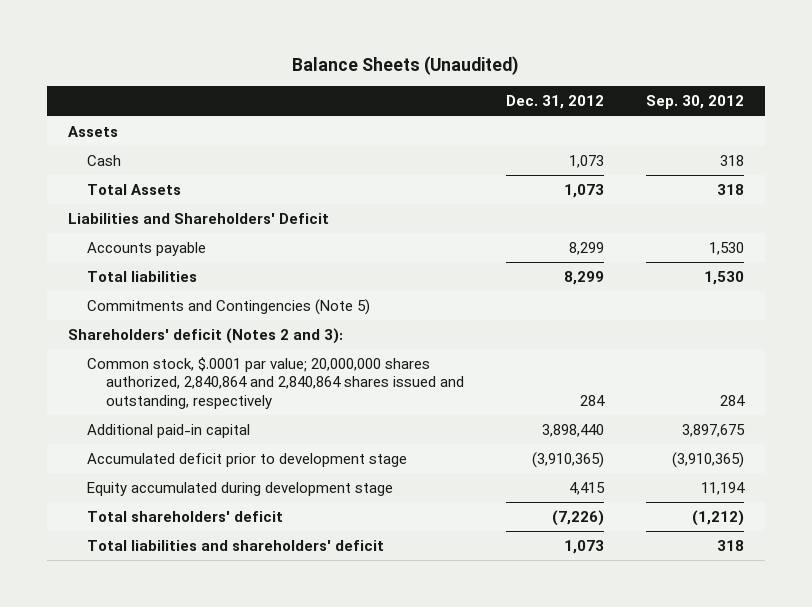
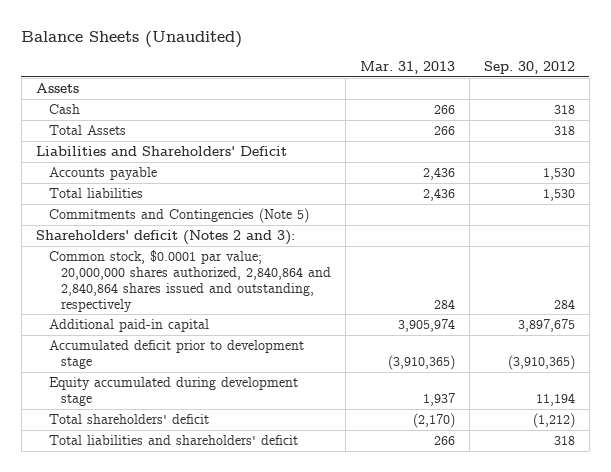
[506,95,605,110] Dec. 31, 2012 -> none
none -> [360,61,456,75] Mar. 31, 2013
[87,357,464,409] Common stock, $.0001 par value; 20,000,000 shares authorized, 2,840,864 and 2,840,864 shares issued and outstanding, respectively -> [48,250,332,312] Common stock, $0.0001 par value; 20,000,000 shares authorized, 2,840,864 and 2,840,864 shares issued and outstanding, respectively

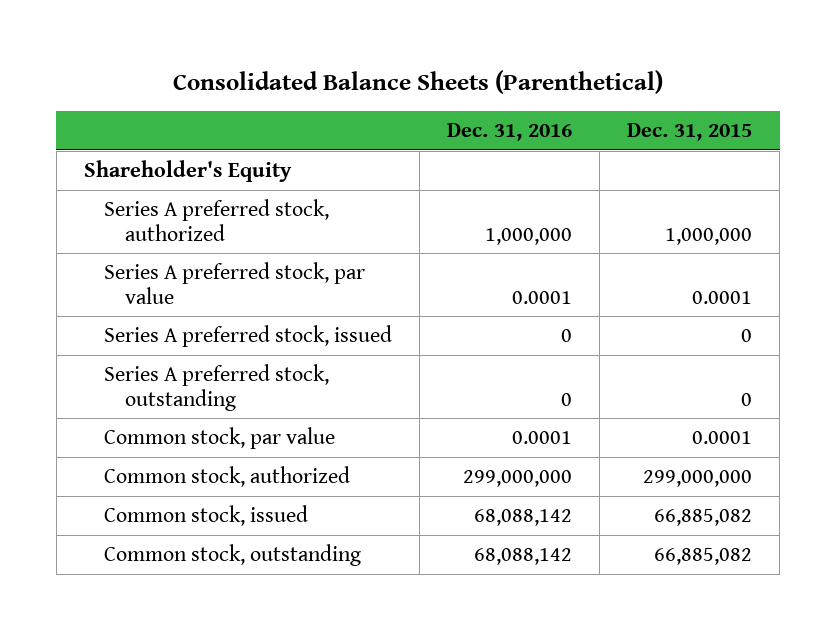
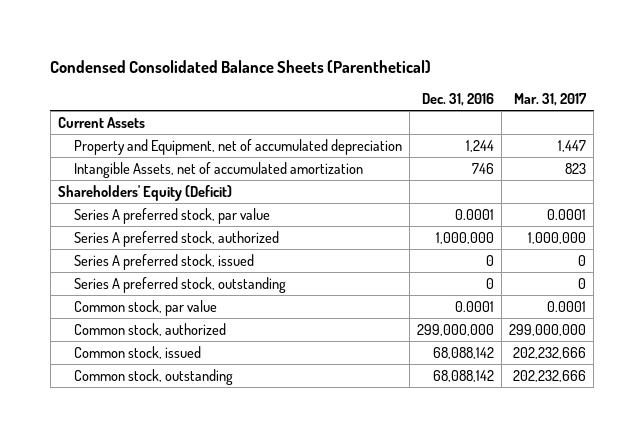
[173,69,664,94] Consolidated Balance Sheets (Parenthetical) -> [50,59,432,73] Condensed Consolidated Balance Sheets (Parenthetical)
[627,123,753,142] Dec. 31, 2015 -> none
none -> [514,92,588,106] Mar. 31, 2017
none -> [57,116,145,128] Current Assets
none -> [73,138,402,155] Property and Equipment, net of accumulated depreciation
none -> [73,161,363,178] Intangible Assets, net of accumulated amortization
[83,159,292,182] Shareholder's Equity -> [57,184,232,201] Shareholders' Equity (Deficit)
[104,198,330,241] Series A preferred stock, authorized -> [73,230,279,247] Series A preferred stock, authorized

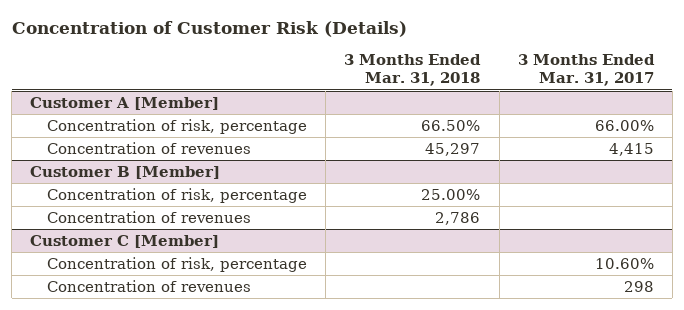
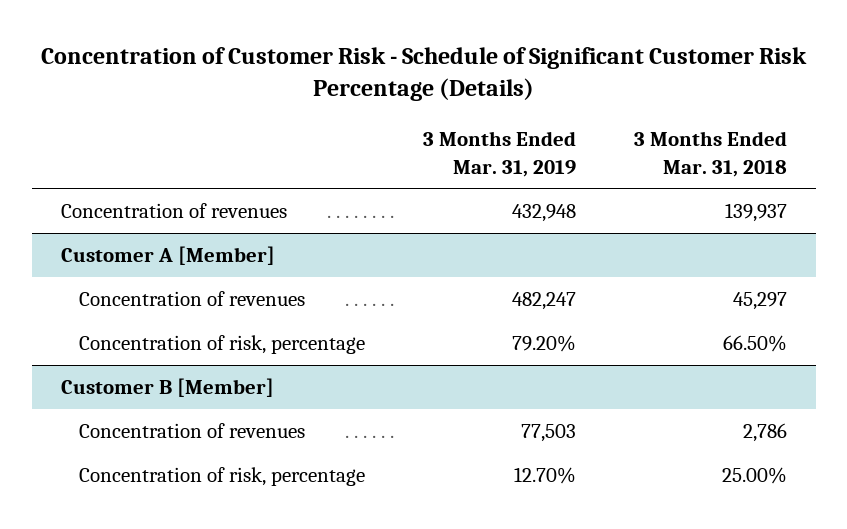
[11,20,407,37] Concentration of Customer Risk (Details) -> [40,47,807,102] Concentration of Customer Risk - Schedule of Significant Customer Risk Percentage (Details)
[517,53,655,87] 3 Months Ended Mar. 31, 2017 -> none
none -> [422,131,576,177] 3 Months Ended Mar. 31, 2019
none -> [60,203,287,219] Concentration of revenues
[47,118,308,134] Concentration of risk, percentage -> [78,335,365,355] Concentration of risk, percentage
[30,234,220,248] Customer C [Member] -> none
[47,256,308,272] Concentration of risk, percentage -> none
[47,279,252,292] Concentration of revenues -> none
[47,187,308,203] Concentration of risk, percentage -> [78,467,365,487] Concentration of risk, percentage

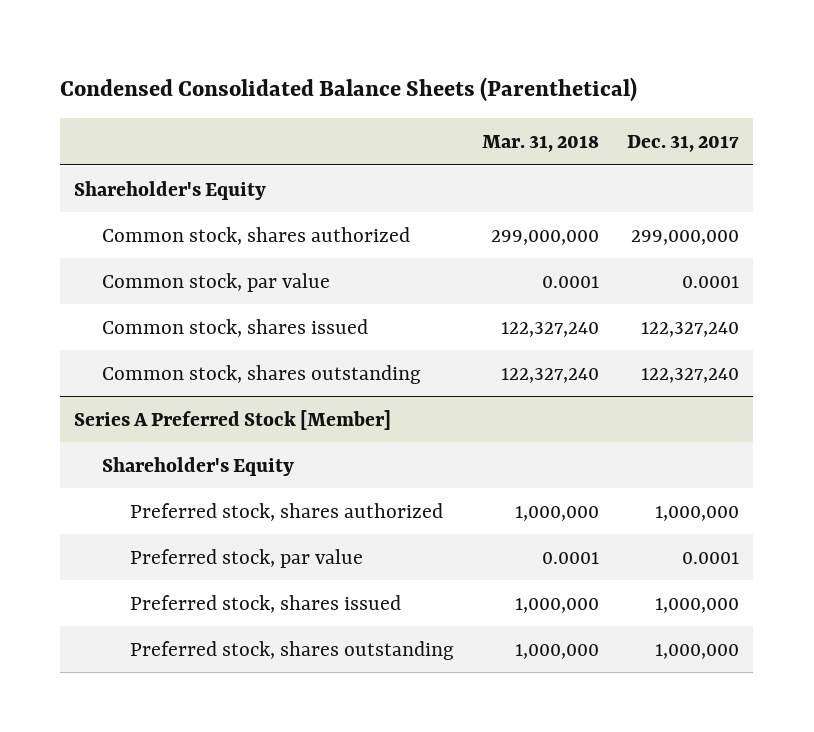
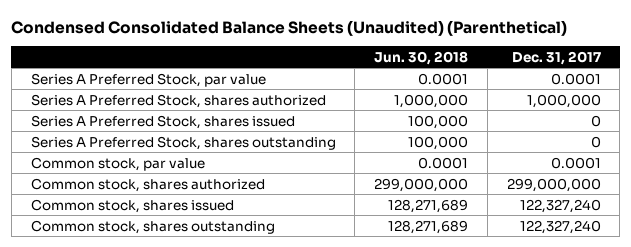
[60,76,638,102] Condensed Consolidated Balance Sheets (Parenthetical) -> [11,19,568,36] Condensed Consolidated Balance Sheets (Unaudited) (Parenthetical)
[482,134,600,152] Mar. 31, 2018 -> none
none -> [374,50,469,65] Jun. 30, 2018
[74,180,267,200] Shareholder's Equity -> none
none -> [30,72,266,87] Series A Preferred Stock, par value
none -> [30,93,326,108] Series A Preferred Stock, shares authorized
none -> [30,114,295,129] Series A Preferred Stock, shares issued
none -> [30,135,336,150] Series A Preferred Stock, shares outstanding
[102,226,411,245] Common stock, shares authorized -> [30,177,265,192] Common stock, shares authorized
[74,409,392,430] Series A Preferred Stock [Member] -> none
[102,456,295,476] Shareholder's Equity -> none
[129,502,443,521] Preferred stock, shares authorized -> none
[129,548,363,568] Preferred stock, par value -> none
[129,594,401,613] Preferred stock, shares issued -> none
[129,640,454,660] Preferred stock, shares outstanding -> none

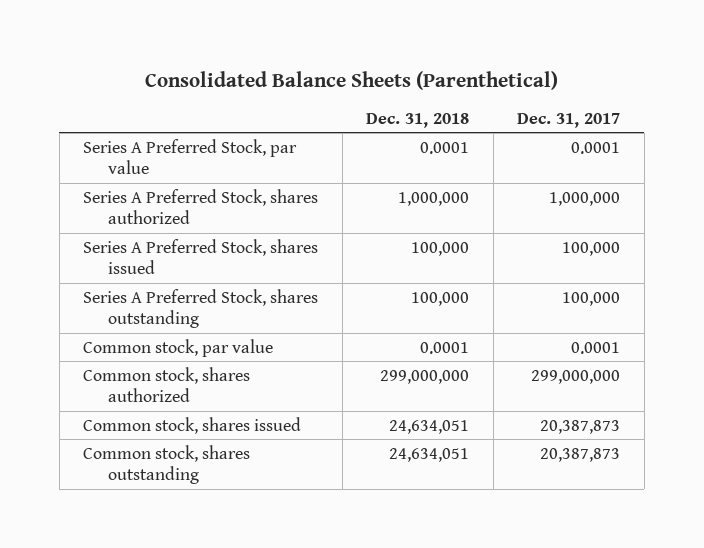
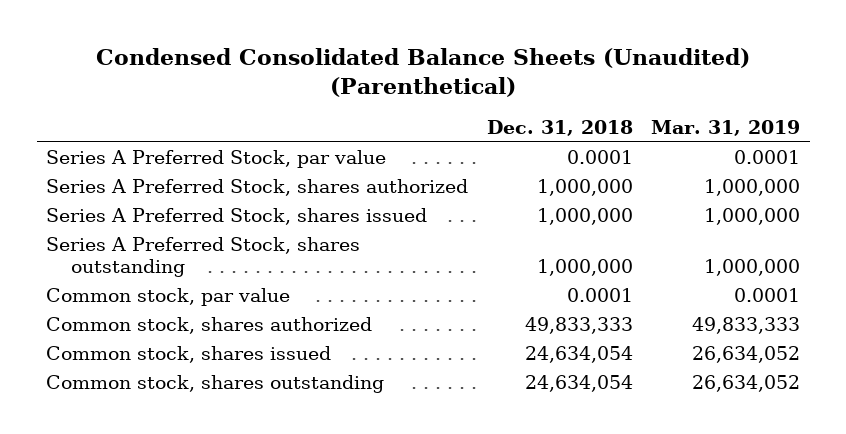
[144,70,558,90] Consolidated Balance Sheets (Parenthetical) -> [96,48,751,98] Condensed Consolidated Balance Sheets (Unaudited) (Parenthetical)
[517,112,621,128] Dec. 31, 2017 -> none
none -> [651,119,801,136] Mar. 31, 2019
[411,241,470,256] 100,000 -> [536,208,633,226] 1,000,000
[411,291,470,306] 100,000 -> [536,259,633,277] 1,000,000
[380,369,470,384] 299,000,000 -> [524,317,633,335] 49,833,333
[389,419,470,434] 24,634,051 -> [524,346,633,364] 24,634,054
[389,447,470,462] 24,634,051 -> [524,375,633,393] 24,634,054

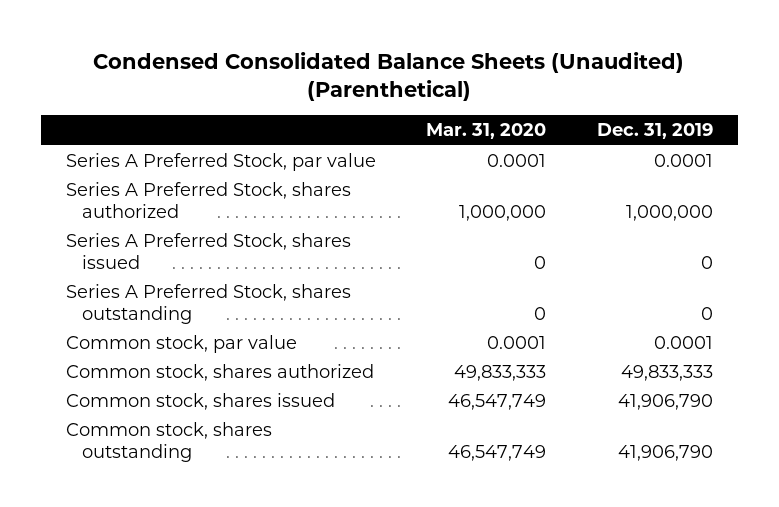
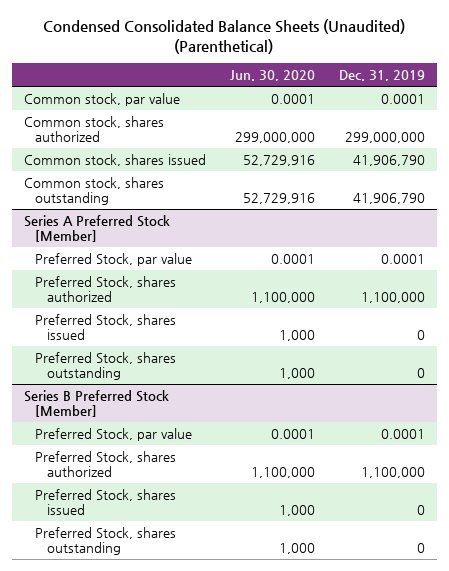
[426,123,547,140] Mar. 31, 2020 -> none
none -> [229,70,315,82] Jun. 30, 2020
[65,152,376,171] Series A Preferred Stock, par value -> none
[65,181,351,219] Series A Preferred Stock, shares authorized -> none
[65,232,351,270] Series A Preferred Stock, shares issued -> none
[65,283,351,325] Series A Preferred Stock, shares outstanding -> none
[620,364,713,381] 49,833,333 -> [345,132,426,144] 299,000,000
none -> [23,215,170,243] Series A Preferred Stock [Member]
none -> [35,253,193,267] Preferred Stock, par value
none -> [35,276,177,303] Preferred Stock, shares authorized
none -> [35,314,177,341] Preferred Stock, shares issued
none -> [35,352,177,381] Preferred Stock, shares outstanding
none -> [23,390,169,418] Series B Preferred Stock [Member]
none -> [35,428,193,442] Preferred Stock, par value
none -> [35,451,177,478] Preferred Stock, shares authorized
none -> [35,489,177,516] Preferred Stock, shares issued
none -> [35,527,177,556] Preferred Stock, shares outstanding

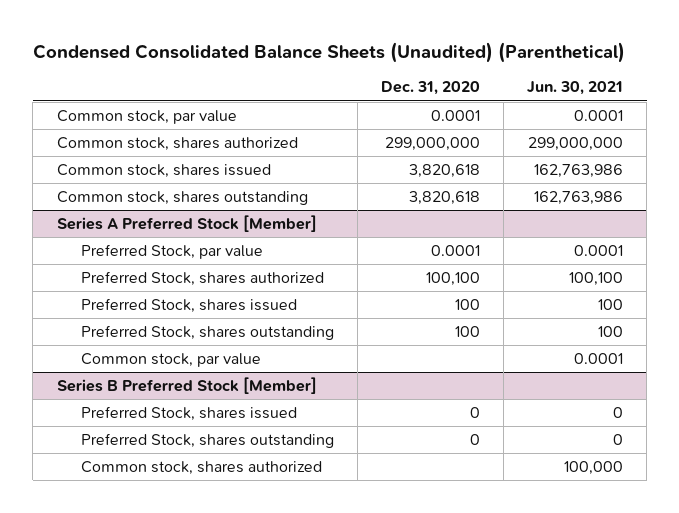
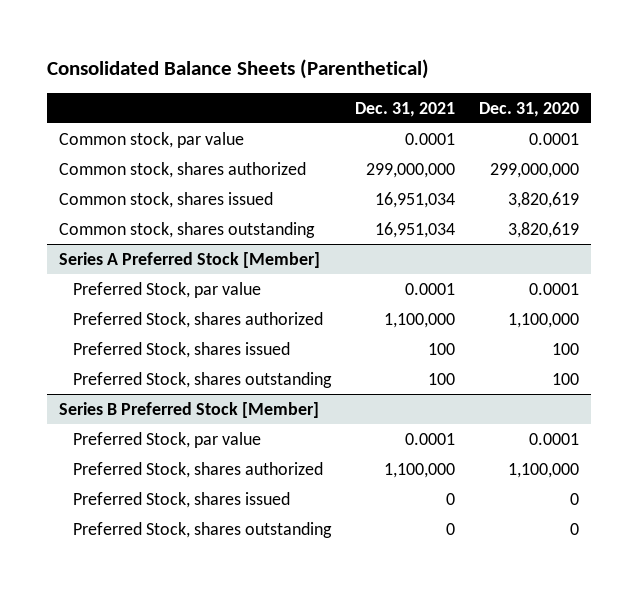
[32,41,625,63] Condensed Consolidated Balance Sheets (Unaudited) (Parenthetical) -> [47,59,430,80] Consolidated Balance Sheets (Parenthetical)
[526,81,623,96] Jun. 30, 2021 -> none
none -> [354,101,455,117] Dec. 31, 2021
[408,163,480,178] 3,820,618 -> [507,191,579,208] 3,820,619
[408,190,480,205] 3,820,618 -> [507,221,579,238] 3,820,619
[425,271,480,286] 100,100 -> [507,312,579,328] 1,100,000
[80,352,261,367] Common stock, par value -> none
none -> [72,431,261,448] Preferred Stock, par value
none -> [72,461,323,478] Preferred Stock, shares authorized
[80,460,322,475] Common stock, shares authorized -> none

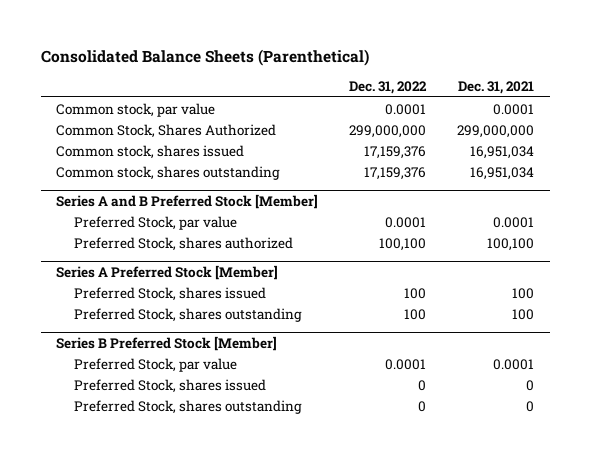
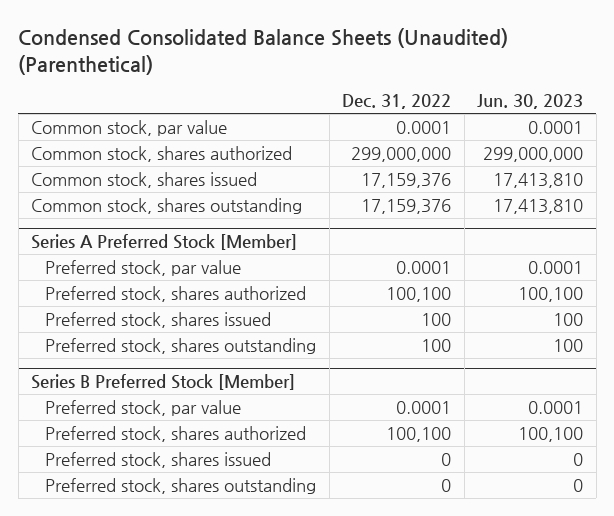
[40,48,369,66] Consolidated Balance Sheets (Parenthetical) -> [18,28,509,75] Condensed Consolidated Balance Sheets (Unaudited) (Parenthetical)
[458,80,535,94] Dec. 31, 2021 -> none
none -> [477,94,584,110] Jun. 30, 2023
[56,123,277,138] Common Stock, Shares Authorized -> [31,145,293,162] Common stock, shares authorized
[56,193,319,209] Series A and B Preferred Stock [Member] -> none
[73,215,237,230] Preferred Stock, par value -> none
[73,236,293,251] Preferred Stock, shares authorized -> none
none -> [45,259,242,276] Preferred stock, par value
none -> [45,285,307,302] Preferred stock, shares authorized
[73,286,266,301] Preferred Stock, shares issued -> [45,311,272,328] Preferred stock, shares issued
[73,307,302,322] Preferred Stock, shares outstanding -> [45,337,317,354] Preferred stock, shares outstanding
[73,357,237,372] Preferred Stock, par value -> [45,399,242,416] Preferred stock, par value
none -> [45,425,307,442] Preferred stock, shares authorized
[73,378,266,393] Preferred Stock, shares issued -> [45,451,272,468] Preferred stock, shares issued
[73,399,302,414] Preferred Stock, shares outstanding -> [45,477,317,494] Preferred stock, shares outstanding

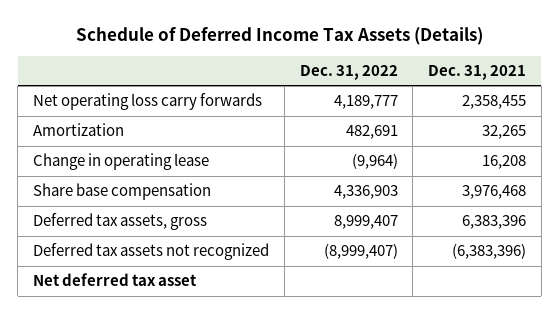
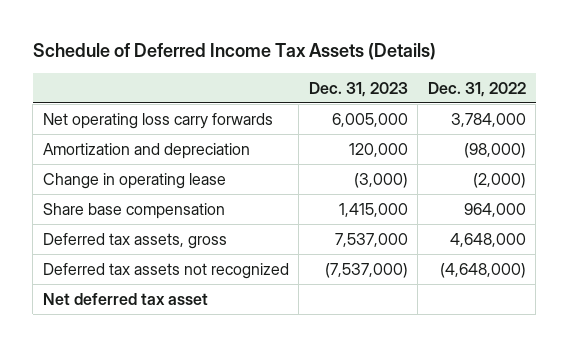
[428,64,527,80] Dec. 31, 2021 -> none
none -> [308,81,408,97] Dec. 31, 2023
[33,123,125,137] Amortization -> none
[333,95,398,110] 4,189,777 -> [450,112,526,127] 3,784,000
none -> [42,142,250,159] Amortization and depreciation
[351,153,398,170] (9,964) -> [472,172,526,188] (2,000)
[333,185,398,200] 4,336,903 -> [463,202,526,217] 964,000
[333,215,398,230] 8,999,407 -> [449,232,526,247] 4,648,000
[323,243,398,260] (8,999,407) -> [439,262,526,278] (4,648,000)

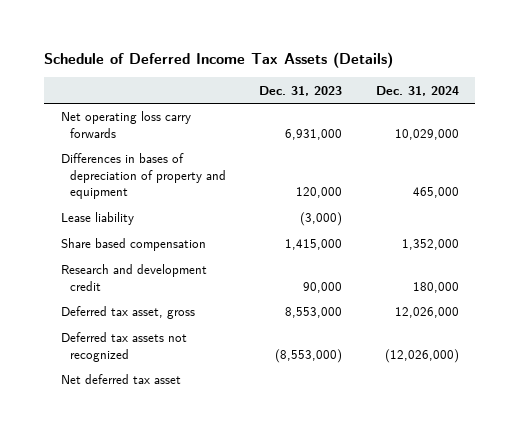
[427,81,526,97] Dec. 31, 2022 -> none
none -> [375,85,459,96] Dec. 31, 2024
[42,142,250,159] Amortization and depreciation -> none
[331,112,408,127] 6,005,000 -> [285,128,343,140] 6,931,000
none -> [61,153,227,200] Differences in bases of depreciation of property and equipment
[42,172,226,189] Change in operating lease -> [61,212,135,226] Lease liability
[42,202,225,219] Share base compensation -> [61,238,207,252] Share based compensation
none -> [61,264,208,291] Research and development credit
[42,232,227,249] Deferred tax assets, gross -> [61,306,196,320] Deferred tax asset, gross
[334,232,408,247] 7,537,000 -> [285,307,343,319] 8,553,000
[324,262,408,278] (7,537,000) -> [275,348,343,363] (8,553,000)

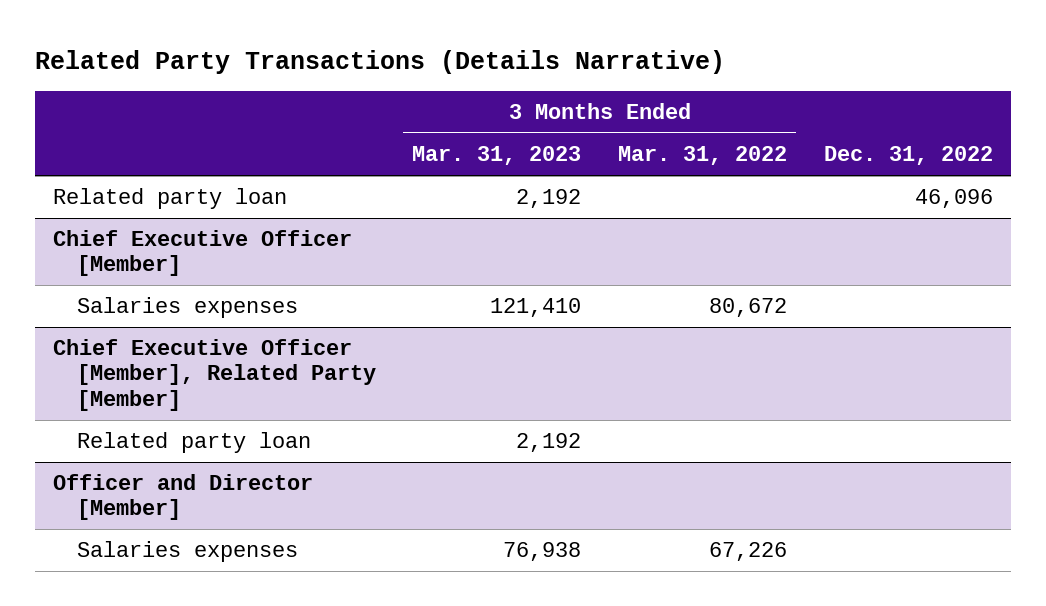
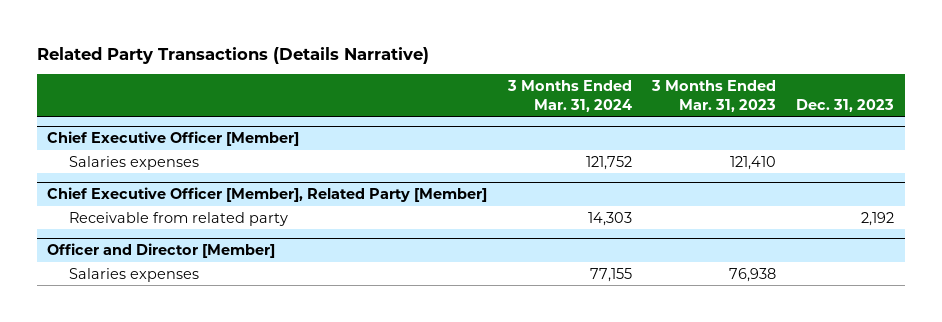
[617,146,787,166] Mar. 31, 2022 -> none
[823,146,993,166] Dec. 31, 2022 -> none
none -> [506,79,632,112] 3 Months Ended Mar. 31, 2024
none -> [796,98,895,112] Dec. 31, 2023
[53,188,288,210] Related party loan -> none
[76,432,311,454] Related party loan -> none
none -> [69,211,289,226] Receivable from related party

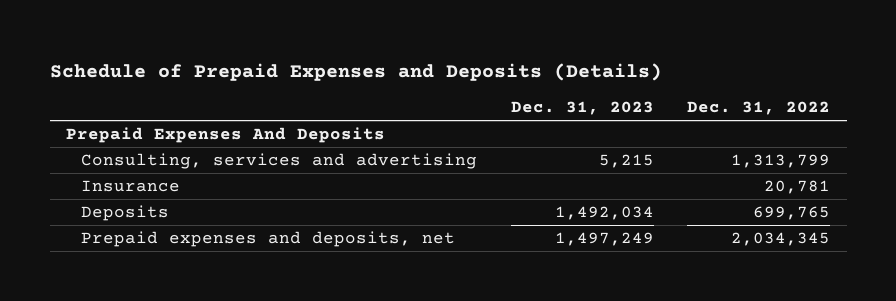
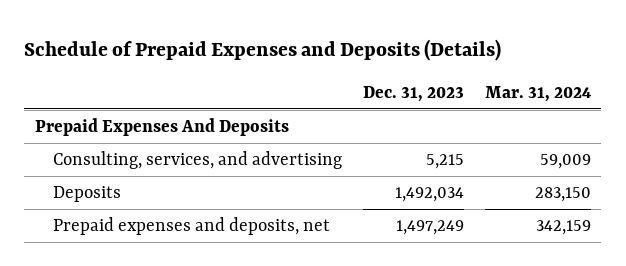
[686,100,830,115] Dec. 31, 2022 -> none
none -> [484,85,591,102] Mar. 31, 2024
[81,180,181,193] Insurance -> none
[81,153,478,170] Consulting, services and advertising -> [52,151,342,170] Consulting, services, and advertising

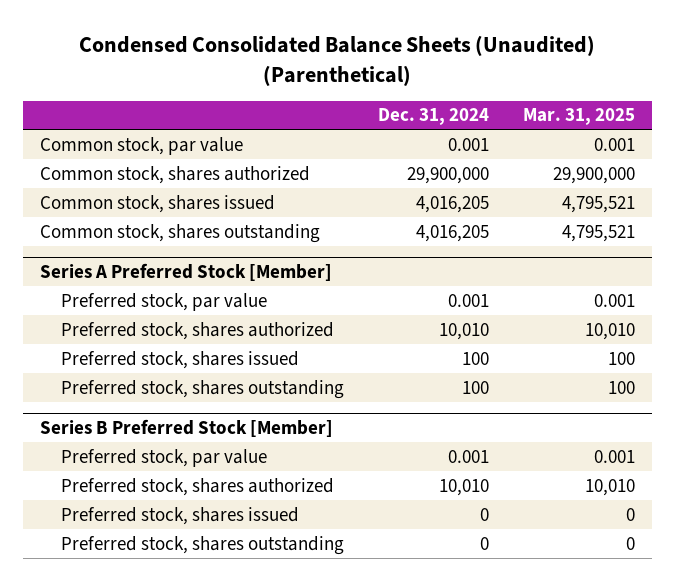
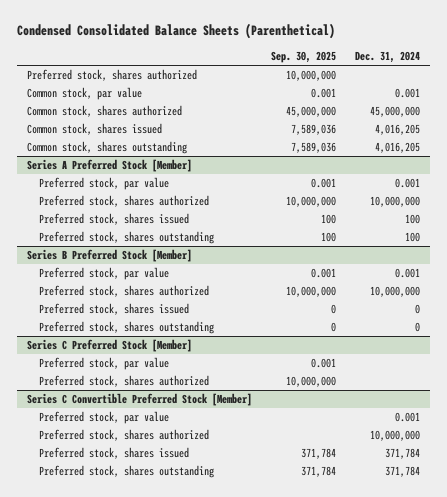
[79,35,596,86] Condensed Consolidated Balance Sheets (Unaudited) (Parenthetical) -> [16,23,335,40] Condensed Consolidated Balance Sheets (Parenthetical)
[522,108,635,126] Mar. 31, 2025 -> none
none -> [271,51,337,64] Sep. 30, 2025
none -> [26,69,197,82] Preferred stock, shares authorized
[406,166,489,184] 29,900,000 -> [370,106,421,118] 45,000,000
[438,322,489,340] 10,010 -> [370,196,421,208] 10,000,000
[438,478,489,496] 10,010 -> [370,286,421,298] 10,000,000
none -> [26,339,192,353] Series C Preferred Stock [Member]
none -> [38,357,169,371] Preferred stock, par value
none -> [38,375,209,388] Preferred stock, shares authorized
none -> [26,393,252,407] Series C Convertible Preferred Stock [Member]
none -> [38,411,169,425] Preferred stock, par value
none -> [38,429,209,442] Preferred stock, shares authorized
none -> [38,447,189,460] Preferred stock, shares issued
none -> [38,465,214,479] Preferred stock, shares outstanding

